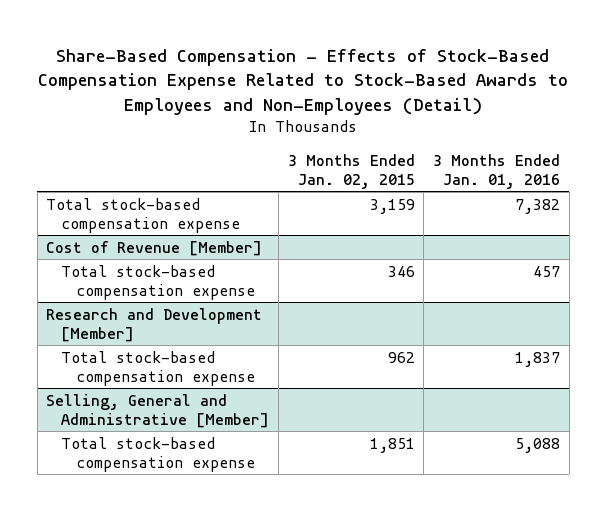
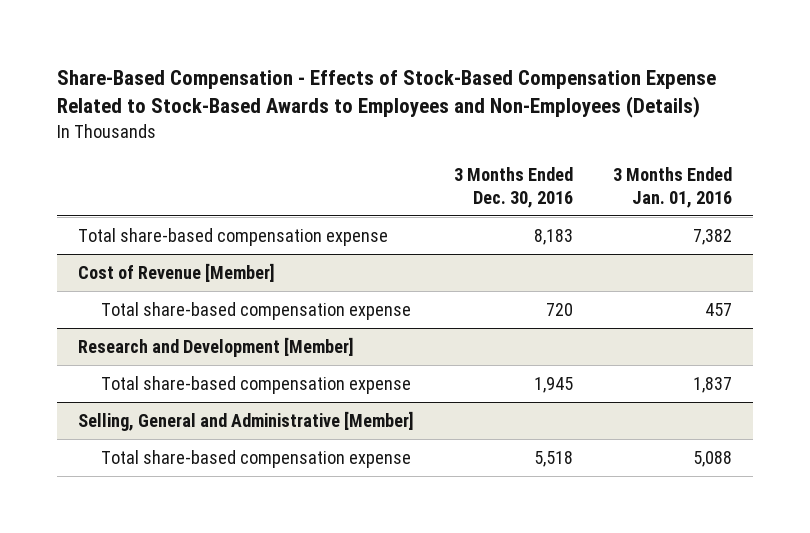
[38,48,569,115] Share-Based Compensation - Effects of Stock-Based Compensation Expense Related to Stock-Based Awards to Employees and Non-Employees (Detail) -> [57,70,717,119] Share-Based Compensation - Effects of Stock-Based Compensation Expense Related to Stock-Based Awards to Employees and Non-Employees (Details)
[287,153,415,189] 3 Months Ended Jan. 02, 2015 -> none
none -> [454,166,574,208] 3 Months Ended Dec. 30, 2016
[46,197,241,233] Total stock-based compensation expense -> [77,227,388,246] Total share-based compensation expense
[61,264,256,300] Total stock-based compensation expense -> [100,301,411,320] Total share-based compensation expense
[61,350,256,386] Total stock-based compensation expense -> [100,375,411,394] Total share-based compensation expense
[61,436,256,472] Total stock-based compensation expense -> [100,449,411,468] Total share-based compensation expense

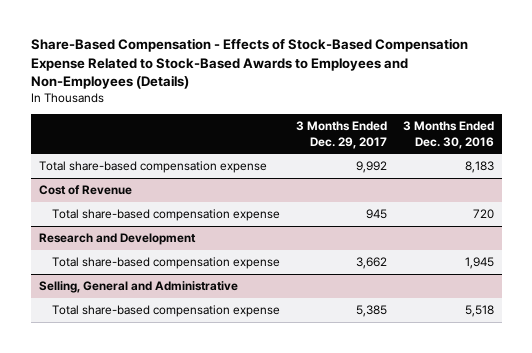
[613,166,733,208] 3 Months Ended Jan. 01, 2016 -> none
none -> [295,121,387,149] 3 Months Ended Dec. 29, 2017
[77,262,275,282] Cost of Revenue [Member] -> [38,185,132,196] Cost of Revenue
[77,336,354,357] Research and Development [Member] -> [38,233,196,246] Research and Development
[77,410,414,431] Selling, General and Administrative [Member] -> [38,281,238,294] Selling, General and Administrative

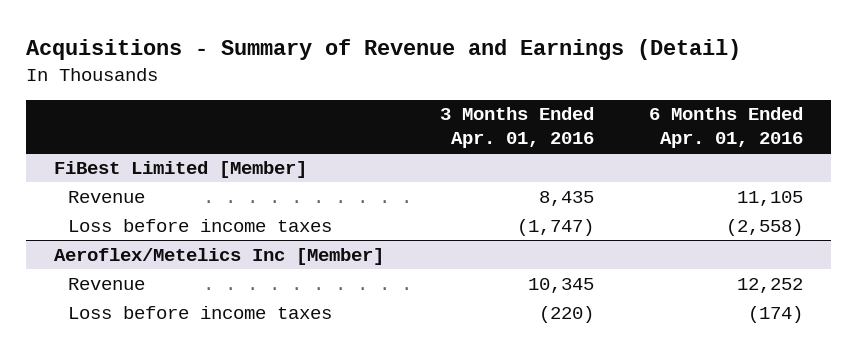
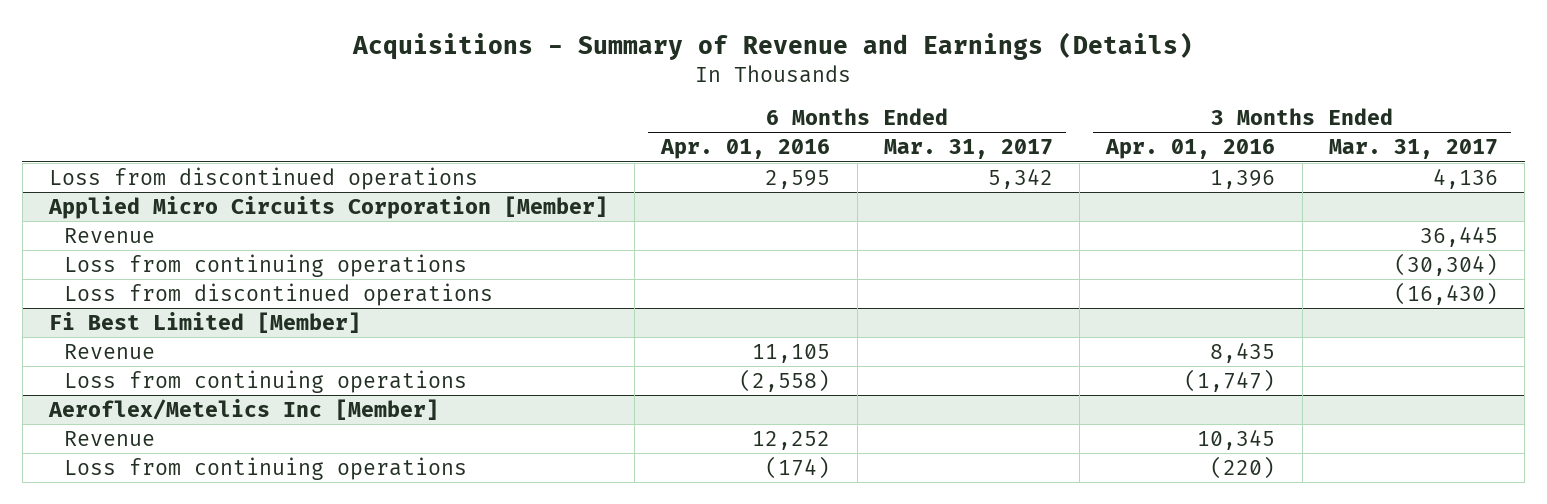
[25,39,741,61] Acquisitions - Summary of Revenue and Earnings (Detail) -> [352,32,1194,61] Acquisitions - Summary of Revenue and Earnings (Details)
none -> [883,139,1053,160] Mar. 31, 2017
none -> [1328,139,1498,160] Mar. 31, 2017
none -> [48,166,478,190] Loss from discontinued operations
none -> [47,195,608,219] Applied Micro Circuits Corporation [Member]
none -> [63,227,155,243] Revenue
none -> [63,253,467,277] Loss from continuing operations
none -> [63,282,493,306] Loss from discontinued operations
[53,160,307,178] FiBest Limited [Member] -> [48,311,361,333] Fi Best Limited [Member]
[67,218,332,232] Loss before income taxes -> [63,369,467,393] Loss from continuing operations
[67,305,332,319] Loss before income taxes -> [63,456,467,480] Loss from continuing operations

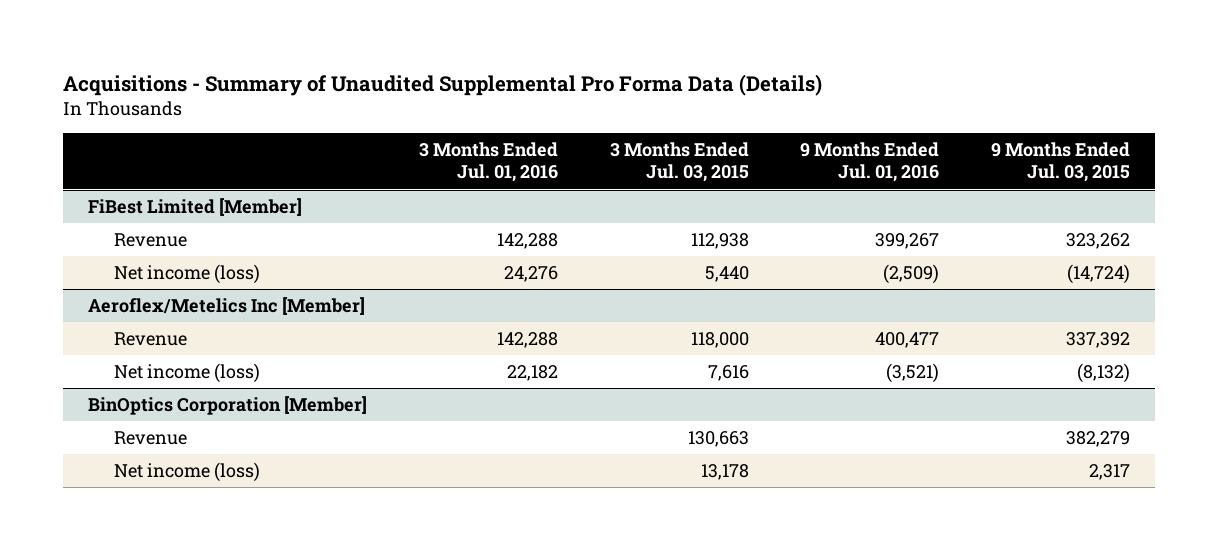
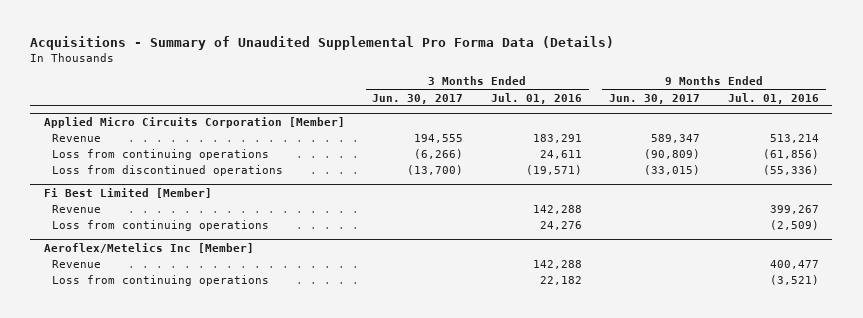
[609,141,749,183] 3 Months Ended Jul. 03, 2015 -> none
[990,141,1130,183] 9 Months Ended Jul. 03, 2015 -> none
none -> [372,93,464,104] Jun. 30, 2017
none -> [609,93,701,104] Jun. 30, 2017
none -> [43,116,345,128] Applied Micro Circuits Corporation [Member]
none -> [51,134,101,143] Revenue
none -> [51,149,269,161] Loss from continuing operations
none -> [51,165,283,177] Loss from discontinued operations
[88,198,303,217] FiBest Limited [Member] -> [43,187,212,198] Fi Best Limited [Member]
[113,264,260,285] Net income (loss) -> [51,220,269,232] Loss from continuing operations
[88,396,368,416] BinOptics Corporation [Member] -> none
[113,431,187,446] Revenue -> none
[113,462,260,483] Net income (loss) -> none
[113,363,260,384] Net income (loss) -> [51,275,269,287] Loss from continuing operations

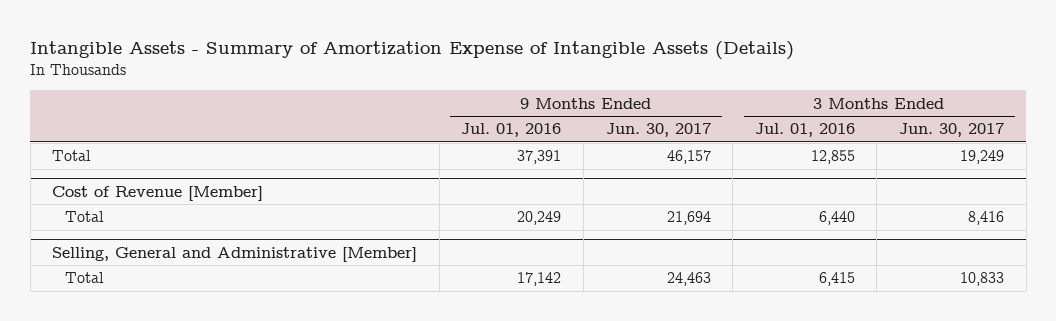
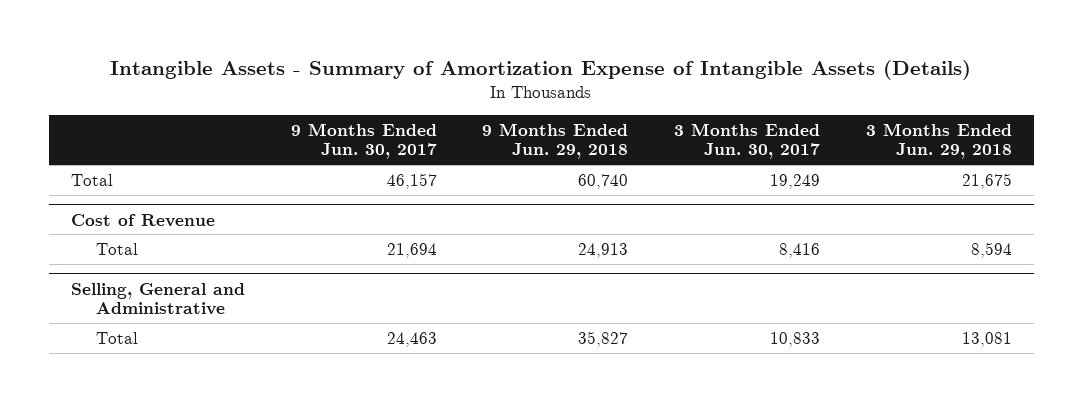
[461,123,562,138] Jul. 01, 2016 -> none
[754,123,855,138] Jul. 01, 2016 -> none
none -> [482,122,629,160] 9 Months Ended Jun. 29, 2018
none -> [865,122,1012,160] 3 Months Ended Jun. 29, 2018
[52,185,264,201] Cost of Revenue [Member] -> [71,213,216,227] Cost of Revenue
[52,246,418,262] Selling, General and Administrative [Member] -> [71,282,246,316] Selling, General and Administrative

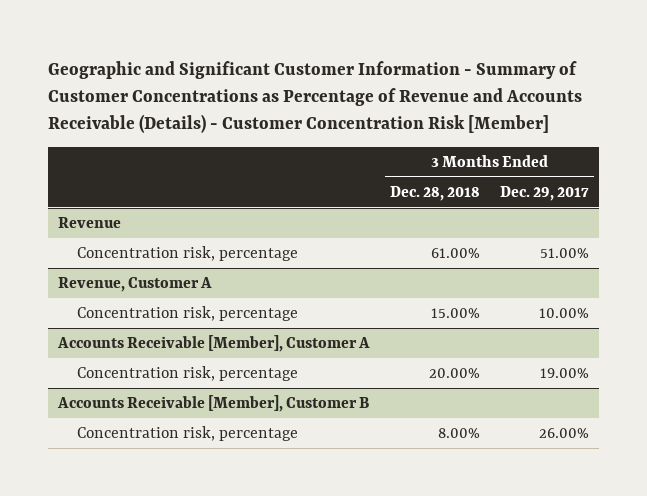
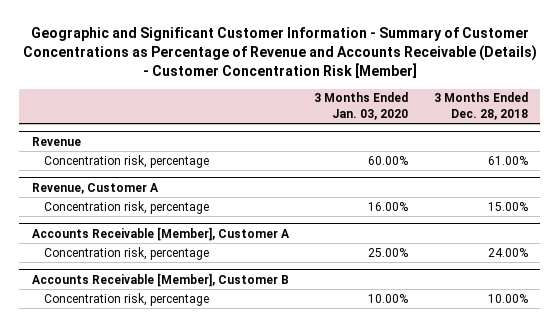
[500,185,590,201] Dec. 29, 2017 -> none
none -> [314,92,409,120] 3 Months Ended Jan. 03, 2020
[428,367,480,378] 20.00% -> [487,247,528,257] 24.00%
[437,427,480,438] 8.00% -> [487,293,528,303] 10.00%

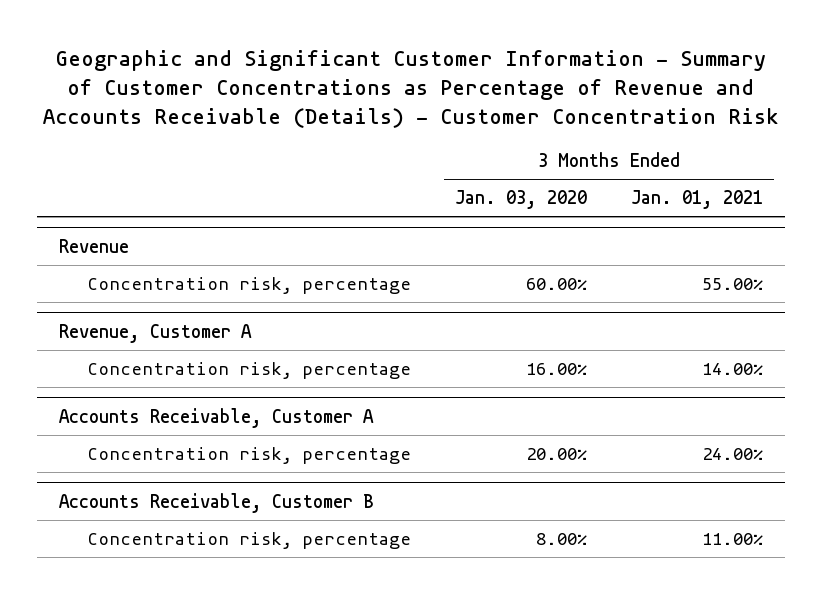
[22,27,537,79] Geographic and Significant Customer Information - Summary of Customer Concentrations as Percentage of Revenue and Accounts Receivable (Details) - Customer Concentration Risk [Member] -> [43,50,780,128] Geographic and Significant Customer Information - Summary of Customer Concentrations as Percentage of Revenue and Accounts Receivable (Details) - Customer Concentration Risk
[433,92,528,120] 3 Months Ended Dec. 28, 2018 -> none
none -> [631,190,764,210] Jan. 01, 2021
[32,226,291,241] Accounts Receivable [Member], Customer A -> [59,407,375,428] Accounts Receivable, Customer A
[368,247,409,257] 25.00% -> [525,447,587,460] 20.00%
[32,272,290,287] Accounts Receivable [Member], Customer B -> [59,492,375,513] Accounts Receivable, Customer B
[368,293,409,303] 10.00% -> [535,532,587,545] 8.00%

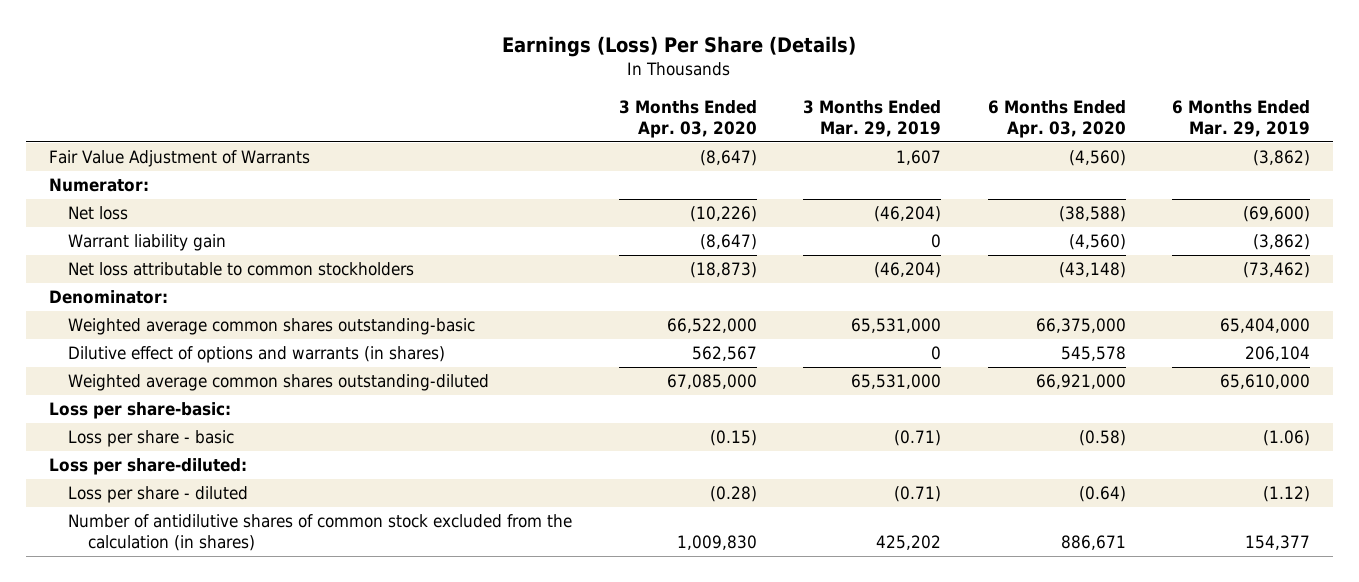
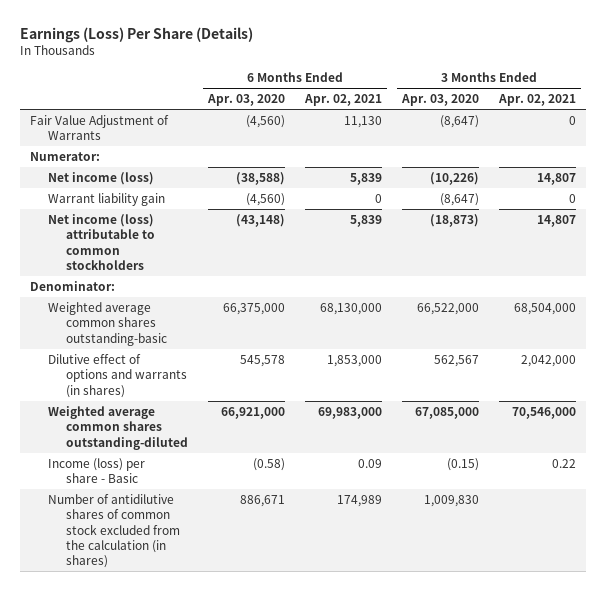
[803,100,942,138] 3 Months Ended Mar. 29, 2019 -> none
[1172,100,1311,138] 6 Months Ended Mar. 29, 2019 -> none
none -> [303,94,382,107] Apr. 02, 2021
none -> [497,94,576,107] Apr. 02, 2021
[68,206,129,221] Net loss -> [47,171,154,185] Net income (loss)
[68,262,415,277] Net loss attributable to common stockholders -> [47,213,155,271] Net income (loss) attributable to common stockholders
[48,402,231,420] Loss per share-basic: -> none
[48,458,247,476] Loss per share-diluted: -> none
[68,486,249,504] Loss per share - diluted -> none
[68,430,235,448] Loss per share - basic -> [47,457,145,484] Income (loss) per share - Basic

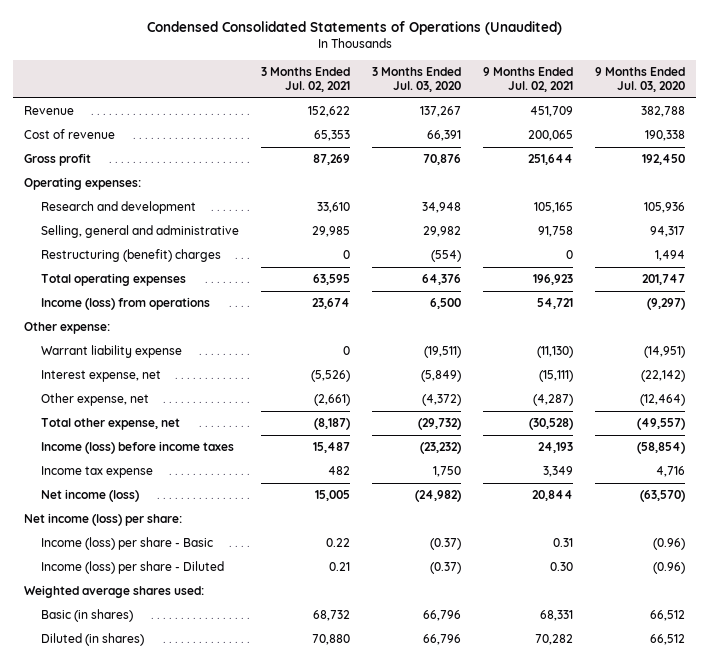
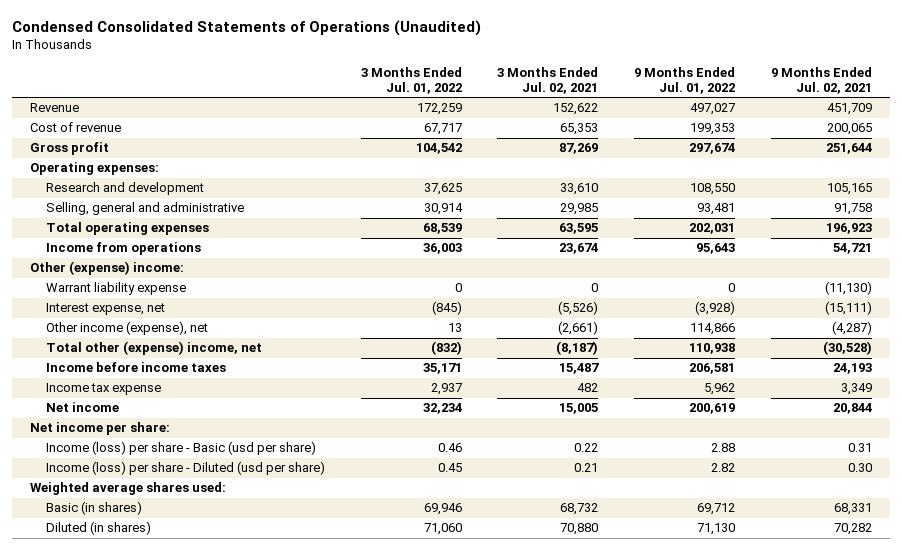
[371,66,461,93] 3 Months Ended Jul. 03, 2020 -> none
[594,66,685,93] 9 Months Ended Jul. 03, 2020 -> none
none -> [360,66,462,94] 3 Months Ended Jul. 01, 2022
none -> [634,66,736,94] 9 Months Ended Jul. 01, 2022
[40,249,221,263] Restructuring (benefit) charges -> none
[40,297,210,311] Income (loss) from operations -> [45,242,201,256] Income from operations
[24,322,111,335] Other expense: -> [29,261,184,276] Other (expense) income:
[40,393,149,407] Other expense, net -> [45,321,208,336] Other income (expense), net
[40,418,180,431] Total other expense, net -> [45,341,262,356] Total other (expense) income, net
[40,441,234,455] Income (loss) before income taxes -> [45,362,226,373] Income before income taxes
[40,489,139,503] Net income (loss) -> [45,402,119,413] Net income
[24,513,183,527] Net income (loss) per share: -> [29,422,170,436] Net income per share:
[40,537,213,551] Income (loss) per share - Basic -> [45,441,316,456] Income (loss) per share - Basic (usd per share)
[40,561,224,575] Income (loss) per share - Diluted -> [45,461,325,476] Income (loss) per share - Diluted (usd per share)

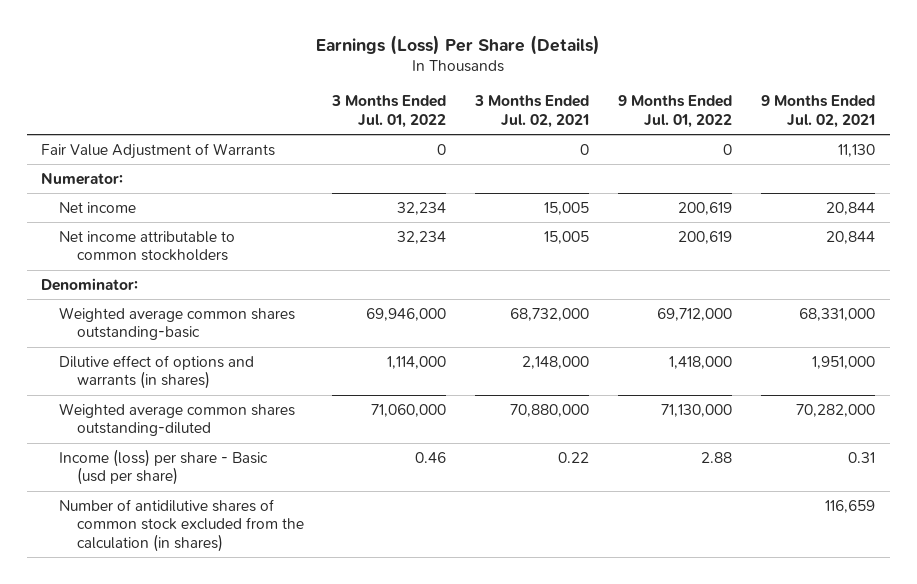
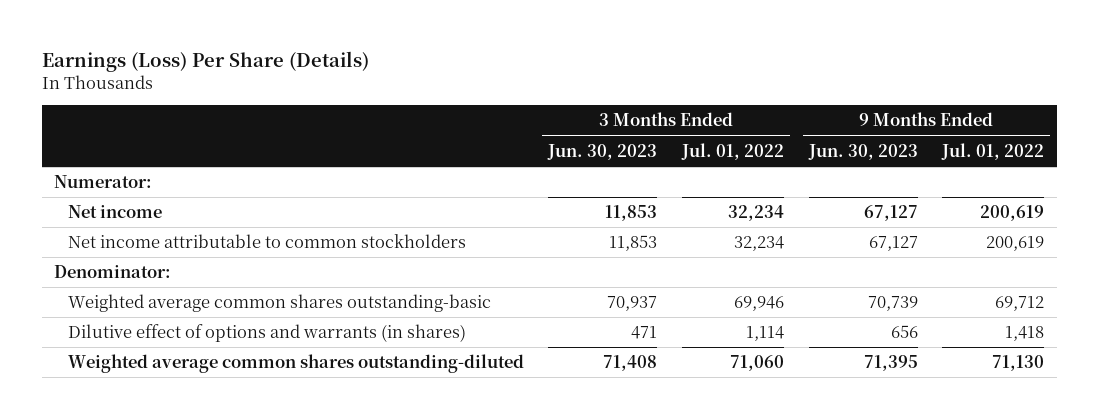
[474,95,590,129] 3 Months Ended Jul. 02, 2021 -> none
[761,95,876,129] 9 Months Ended Jul. 02, 2021 -> none
none -> [547,143,658,160] Jun. 30, 2023
none -> [807,143,918,160] Jun. 30, 2023
[41,142,276,159] Fair Value Adjustment of Warrants -> none
[59,448,269,486] Income (loss) per share - Basic (usd per share) -> none
[59,498,304,553] Number of antidilutive shares of common stock excluded from the calculation (in shares) -> none
[366,307,447,321] 69,946,000 -> [734,296,785,312] 69,946
[657,307,733,321] 69,712,000 -> [995,296,1045,312] 69,712
[387,355,447,369] 1,114,000 -> [746,326,785,342] 1,114
[669,355,733,369] 1,418,000 -> [1005,326,1045,342] 1,418
[371,403,447,417] 71,060,000 -> [730,355,785,372] 71,060
[661,403,733,417] 71,130,000 -> [992,355,1045,372] 71,130

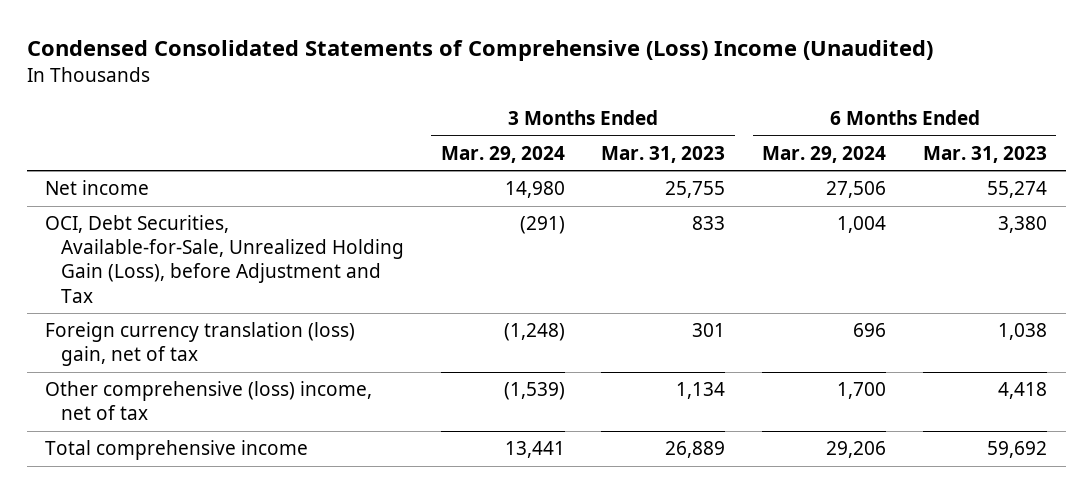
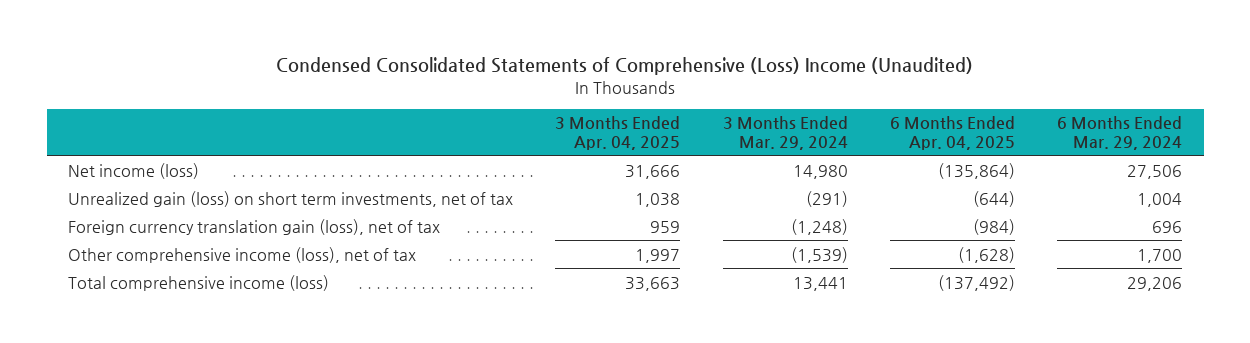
[601,145,726,163] Mar. 31, 2023 -> none
[923,145,1048,163] Mar. 31, 2023 -> none
none -> [555,116,681,150] 3 Months Ended Apr. 04, 2025
none -> [890,116,1016,150] 6 Months Ended Apr. 04, 2025
[45,180,150,196] Net income -> [67,162,199,179] Net income (loss)
[45,215,404,303] OCI, Debt Securities, Available-for-Sale, Unrealized Holding Gain (Loss), before Adjustment and Tax -> [67,190,513,207] Unrealized gain (loss) on short term investments, net of tax
[45,322,356,367] Foreign currency translation (loss) gain, net of tax -> [67,218,440,235] Foreign currency translation gain (loss), net of tax
[45,381,373,421] Other comprehensive (loss) income, net of tax -> [67,246,416,263] Other comprehensive income (loss), net of tax
[45,440,309,461] Total comprehensive income -> [67,274,329,291] Total comprehensive income (loss)

